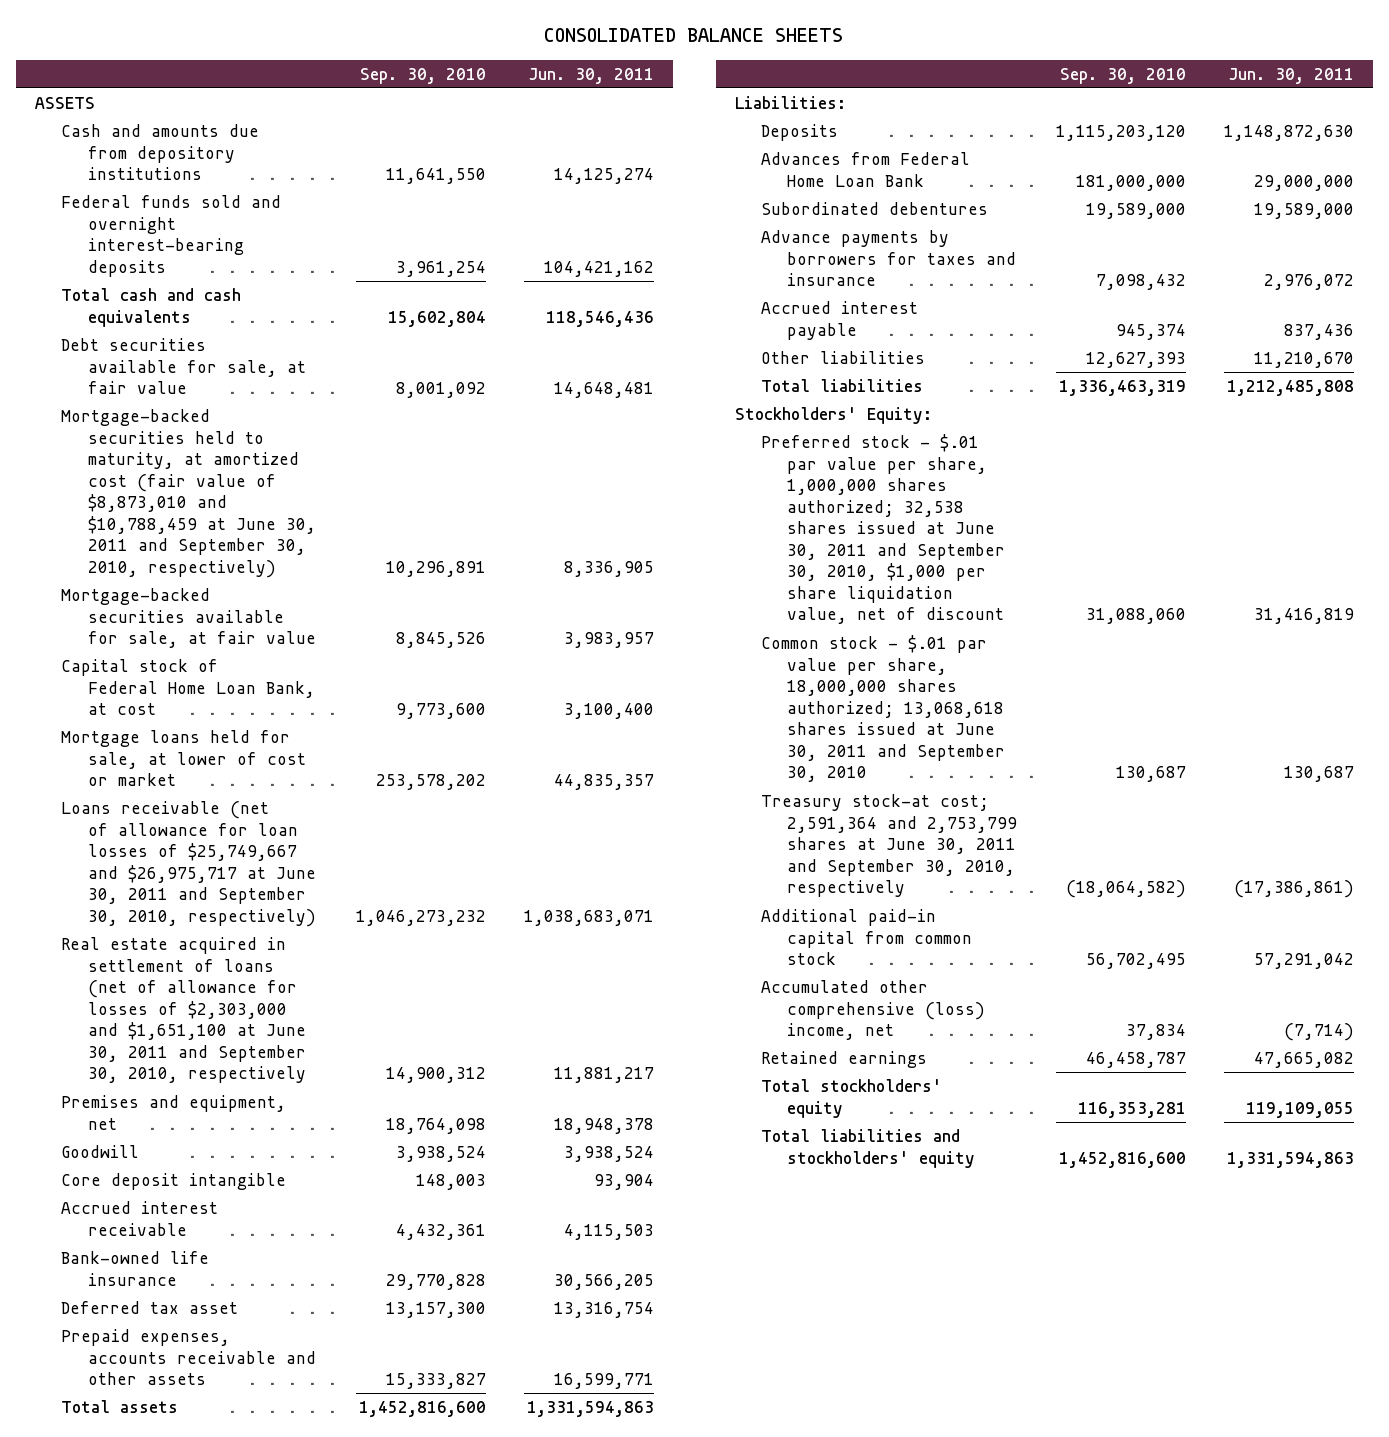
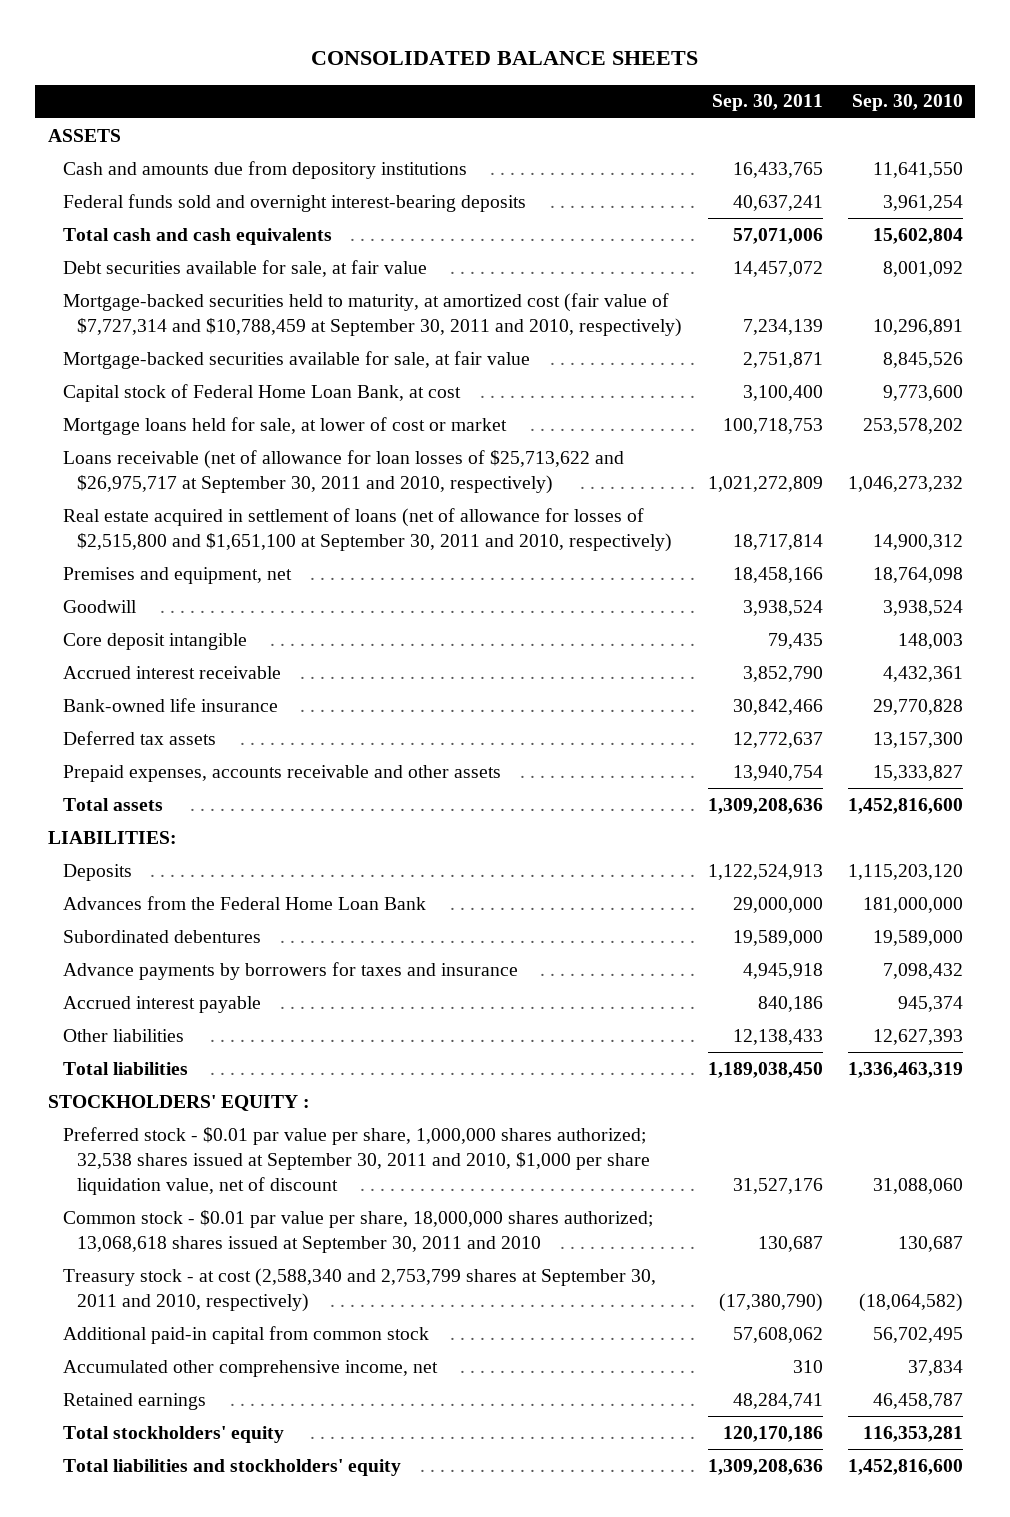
[527,67,654,84] Jun. 30, 2011 -> none
none -> [711,94,823,112] Sep. 30, 2011
[61,409,316,578] Mortgage-backed securities held to maturity, at amortized cost (fair value of $8,873,010 and $10,788,459 at June 30, 2011 and September 30, 2010, respectively) -> [62,292,683,337] Mortgage-backed securities held to maturity, at amortized cost (fair value of $7,727,314 and $10,788,459 at September 30, 2011 and 2010, respectively)
[61,801,316,927] Loans receivable (net of allowance for loan losses of $25,749,667 and $26,975,717 at June 30, 2011 and September 30, 2010, respectively) -> [62,449,624,494] Loans receivable (net of allowance for loan losses of $25,713,622 and $26,975,717 at September 30, 2011 and 2010, respectively)
[61,937,306,1084] Real estate acquired in settlement of loans (net of allowance for losses of $2,303,000 and $1,651,100 at June 30, 2011 and September 30, 2010, respectively -> [62,507,673,552] Real estate acquired in settlement of loans (net of allowance for losses of $2,515,800 and $1,651,100 at September 30, 2011 and 2010, respectively)
[61,1301,239,1315] Deferred tax asset -> [62,730,216,745] Deferred tax assets
[734,96,846,110] Liabilities: -> [47,830,177,844] LIABILITIES:
[761,152,971,187] Advances from Federal Home Loan Bank -> [62,895,426,910] Advances from the Federal Home Loan Bank
[734,407,932,425] Stockholders' Equity: -> [47,1094,310,1111] STOCKHOLDERS' EQUITY :
[761,434,1006,625] Preferred stock - $.01 par value per share, 1,000,000 shares authorized; 32,538 shares issued at June 30, 2011 and September 30, 2010, $1,000 per share liquidation value, net of discount -> [62,1126,651,1196] Preferred stock - $0.01 par value per share, 1,000,000 shares authorized; 32,538 shares issued at September 30, 2011 and 2010, $1,000 per share liquidation value, net of discount
[761,635,1006,783] Common stock - $.01 par value per share, 18,000,000 shares authorized; 13,068,618 shares issued at June 30, 2011 and September 30, 2010 -> [62,1209,653,1253] Common stock - $0.01 par value per share, 18,000,000 shares authorized; 13,068,618 shares issued at September 30, 2011 and 2010
[761,794,1018,898] Treasury stock-at cost; 2,591,364 and 2,753,799 shares at June 30, 2011 and September 30, 2010, respectively -> [62,1267,656,1312] Treasury stock - at cost (2,588,340 and 2,753,799 shares at September 30, 2011 and 2010, respectively)
[761,980,986,1041] Accumulated other comprehensive (loss) income, net -> [62,1359,438,1377] Accumulated other comprehensive income, net

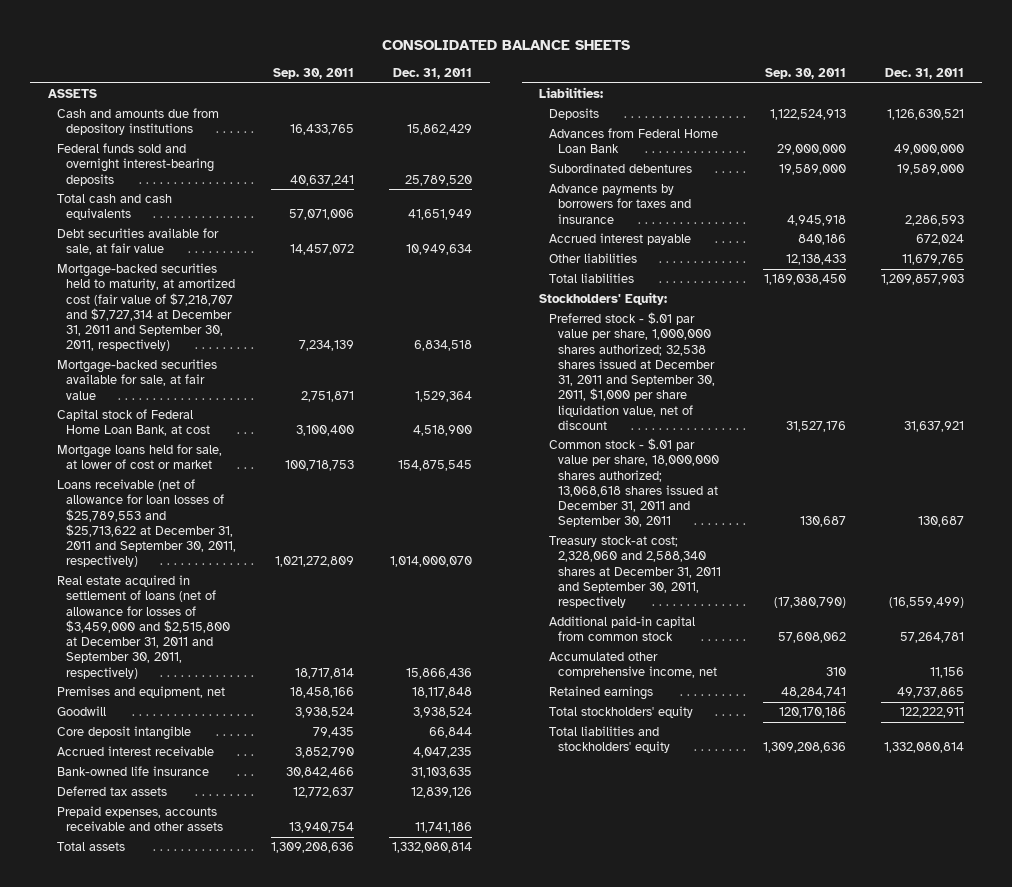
[851,94,963,112] Sep. 30, 2010 -> none
none -> [393,68,473,80] Dec. 31, 2011
[62,292,683,337] Mortgage-backed securities held to maturity, at amortized cost (fair value of $7,727,314 and $10,788,459 at September 30, 2011 and 2010, respectively) -> [57,263,236,352] Mortgage-backed securities held to maturity, at amortized cost (fair value of $7,218,707 and $7,727,314 at December 31, 2011 and September 30, 2011, respectively)
[62,449,624,494] Loans receivable (net of allowance for loan losses of $25,713,622 and $26,975,717 at September 30, 2011 and 2010, respectively) -> [57,479,237,568] Loans receivable (net of allowance for loan losses of $25,789,553 and $25,713,622 at December 31, 2011 and September 30, 2011, respectively)
[62,507,673,552] Real estate acquired in settlement of loans (net of allowance for losses of $2,515,800 and $1,651,100 at September 30, 2011 and 2010, respectively) -> [57,575,231,679] Real estate acquired in settlement of loans (net of allowance for losses of $3,459,000 and $2,515,800 at December 31, 2011 and September 30, 2011, respectively)
[47,830,177,844] LIABILITIES: -> [539,87,604,99] Liabilities:
[62,895,426,910] Advances from the Federal Home Loan Bank -> [548,128,718,154] Advances from Federal Home Loan Bank
[47,1094,310,1111] STOCKHOLDERS' EQUITY : -> [539,292,668,306] Stockholders' Equity:
[62,1126,651,1196] Preferred stock - $0.01 par value per share, 1,000,000 shares authorized; 32,538 shares issued at September 30, 2011 and 2010, $1,000 per share liquidation value, net of discount -> [548,312,716,430] Preferred stock - $.01 par value per share, 1,000,000 shares authorized; 32,538 shares issued at December 31, 2011 and September 30, 2011, $1,000 per share liquidation value, net of discount
[62,1209,653,1253] Common stock - $0.01 par value per share, 18,000,000 shares authorized; 13,068,618 shares issued at September 30, 2011 and 2010 -> [548,438,720,528] Common stock - $.01 par value per share, 18,000,000 shares authorized; 13,068,618 shares issued at December 31, 2011 and September 30, 2011
[62,1267,656,1312] Treasury stock - at cost (2,588,340 and 2,753,799 shares at September 30, 2011 and 2010, respectively) -> [548,536,722,609] Treasury stock-at cost; 2,328,060 and 2,588,340 shares at December 31, 2011 and September 30, 2011, respectively

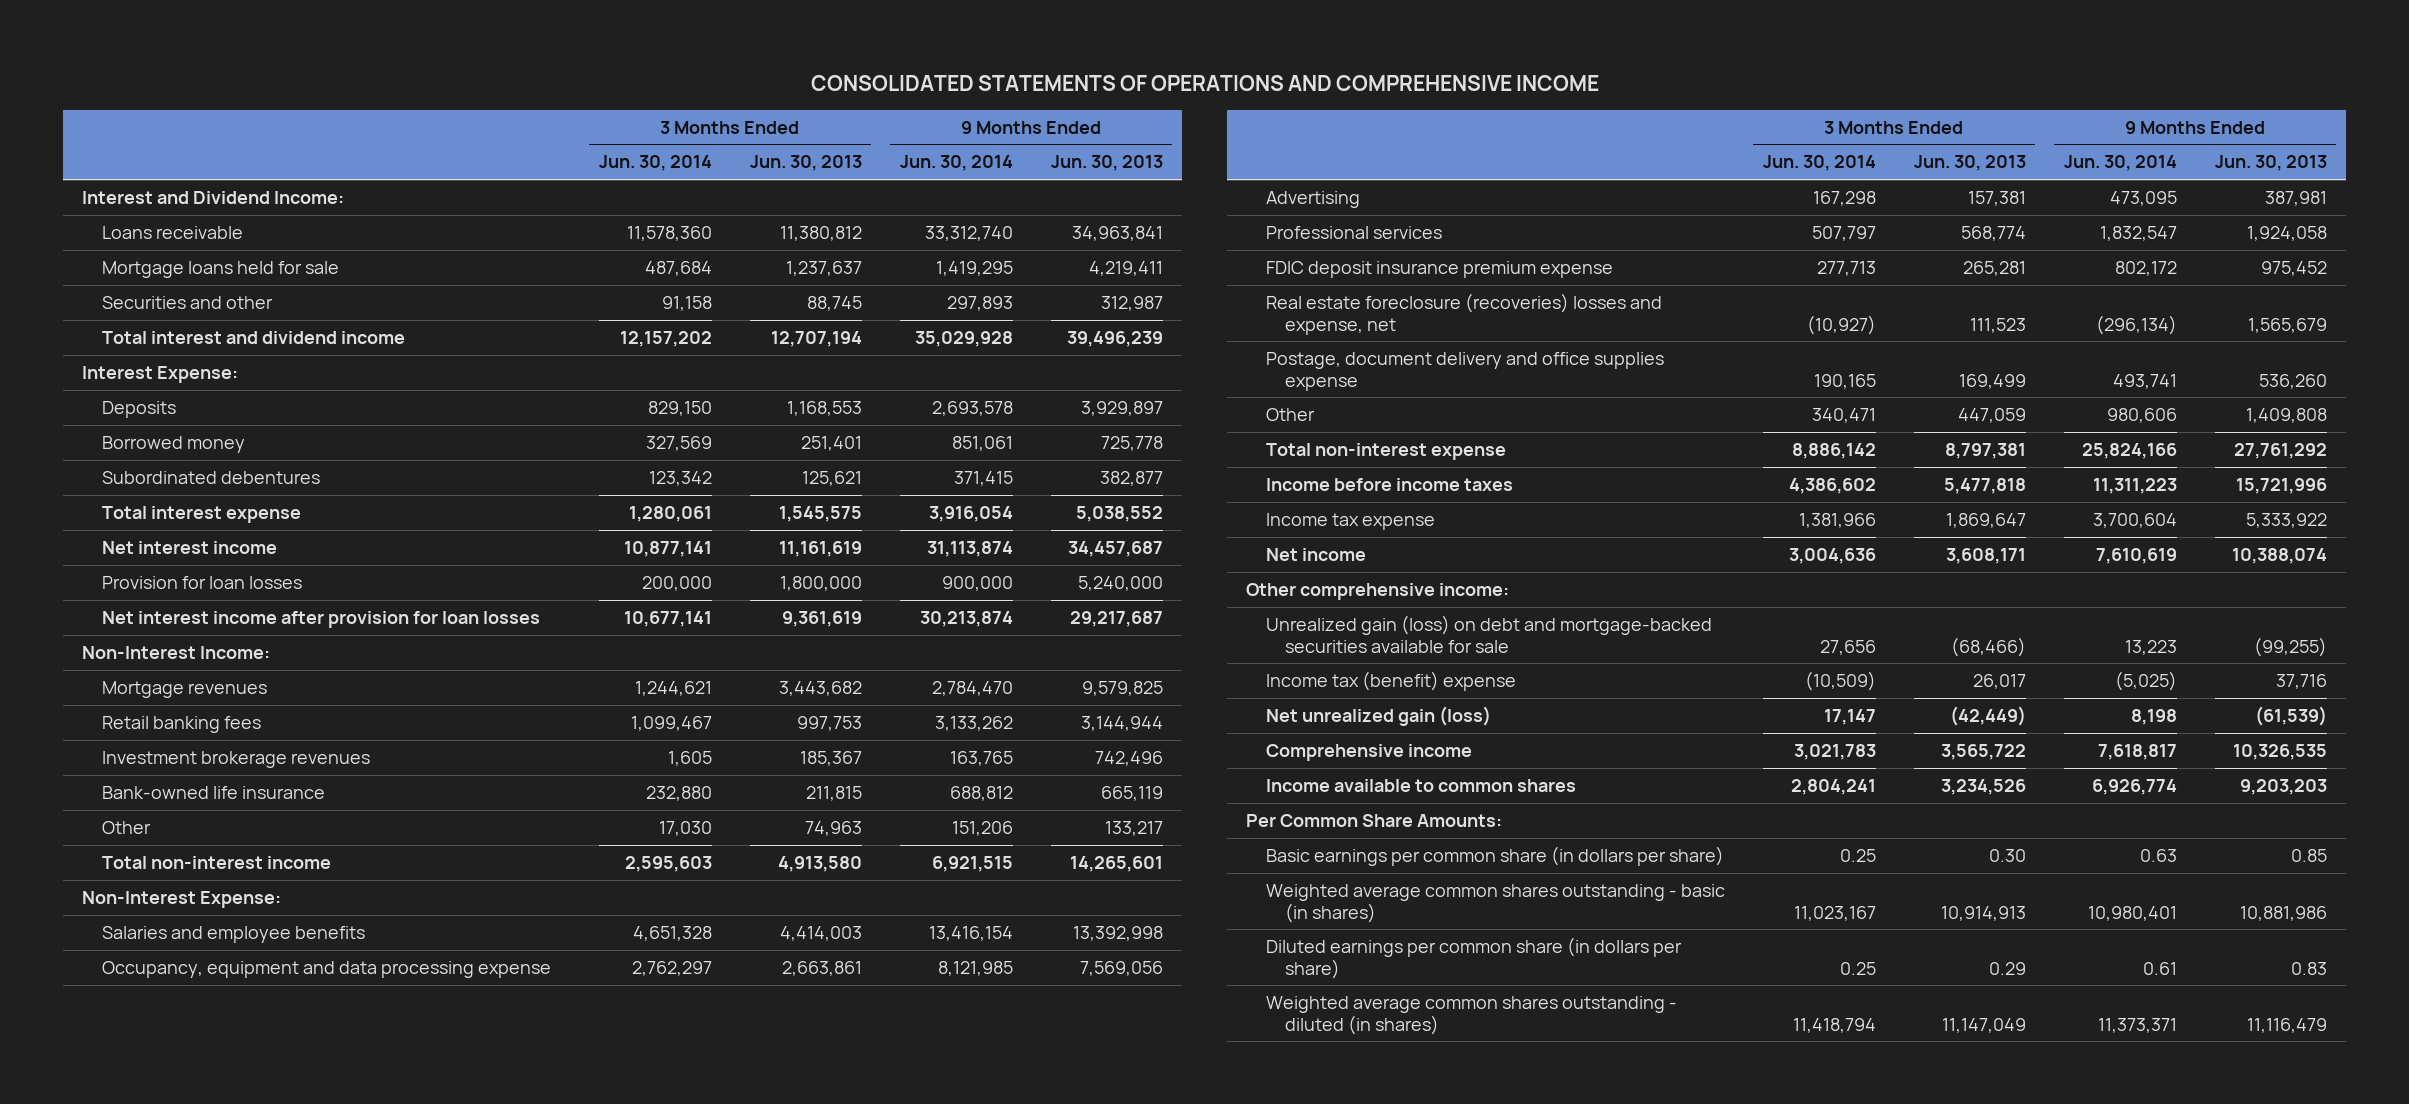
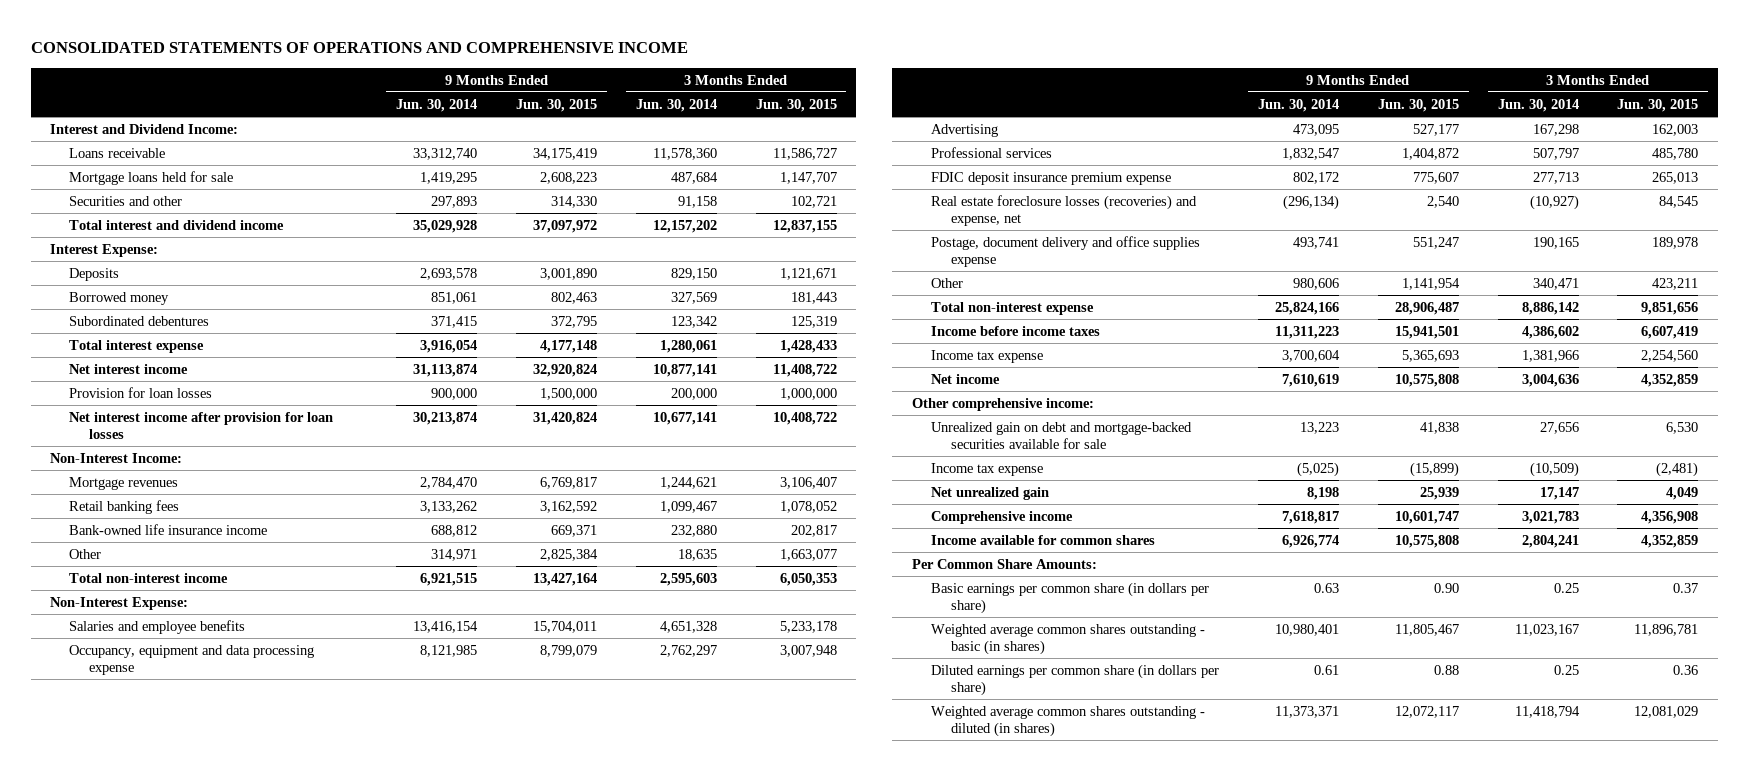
[749,155,862,172] Jun. 30, 2013 -> none
[1050,155,1163,172] Jun. 30, 2013 -> none
none -> [515,98,597,112] Jun. 30, 2015
none -> [755,98,837,112] Jun. 30, 2015
[101,751,370,769] Investment brokerage revenues -> none
[101,786,325,800] Bank-owned life insurance -> [69,523,268,535] Bank-owned life insurance income
[658,821,712,837] 17,030 -> [677,548,717,561] 18,635
[951,821,1013,837] 151,206 -> [431,548,478,561] 314,971
[1265,293,1662,335] Real estate foreclosure (recoveries) losses and expense, net -> [931,194,1198,226] Real estate foreclosure losses (recoveries) and expense, net
[1265,615,1712,653] Unrealized gain (loss) on debt and mortgage-backed securities available for sale -> [931,421,1193,449] Unrealized gain on debt and mortgage-backed securities available for sale
[1265,671,1516,692] Income tax (benefit) expense -> [931,462,1044,476] Income tax expense
[1265,706,1491,727] Net unrealized gain (loss) -> [931,486,1050,500] Net unrealized gain
[1265,779,1576,793] Income available to common shares -> [931,534,1156,545] Income available for common shares

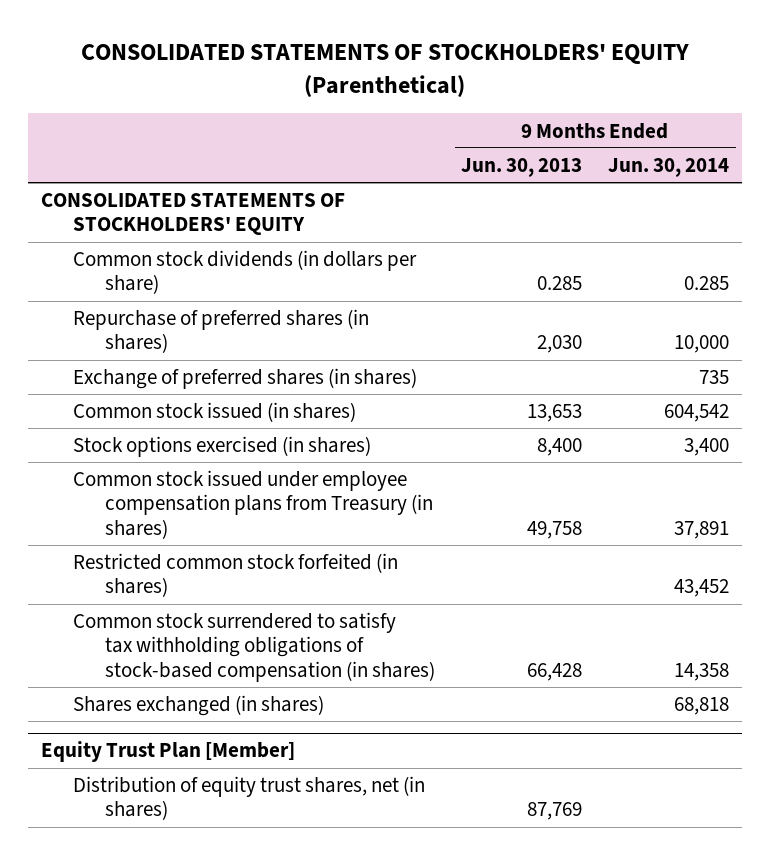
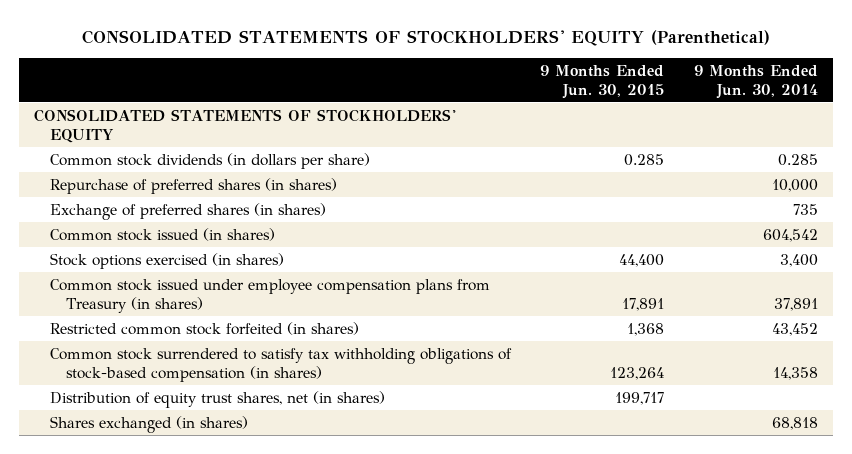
[461,157,583,177] Jun. 30, 2013 -> none
none -> [540,64,665,99] 9 Months Ended Jun. 30, 2015
[41,741,296,763] Equity Trust Plan [Member] -> none
[73,695,325,717] Shares exchanged (in shares) -> [49,415,248,433] Shares exchanged (in shares)

